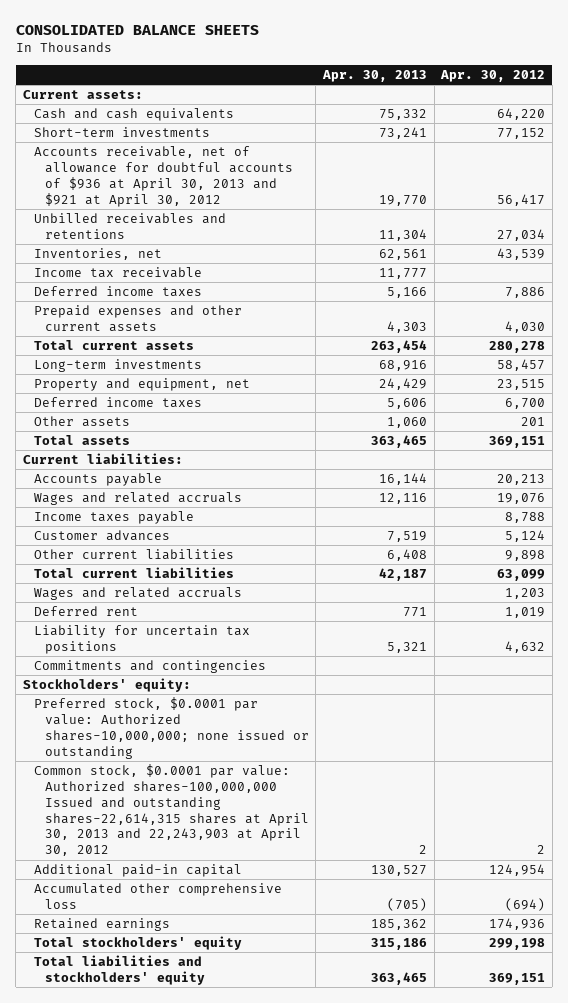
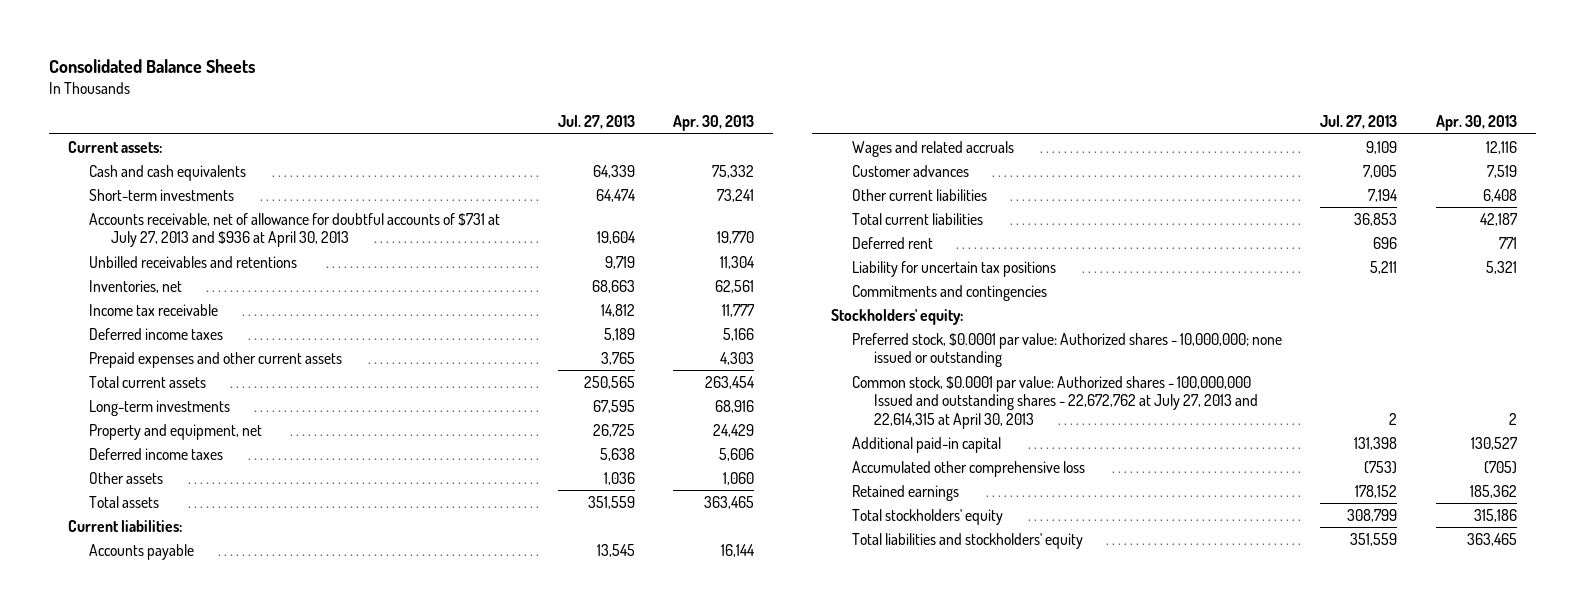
[15,25,259,36] CONSOLIDATED BALANCE SHEETS -> [48,58,255,73] Consolidated Balance Sheets
[440,70,546,83] Apr. 30, 2012 -> none
none -> [557,115,635,130] Jul. 27, 2013
[33,146,293,207] Accounts receivable, net of allowance for doubtful accounts of $936 at April 30, 2013 and $921 at April 30, 2012 -> [89,212,501,248] Accounts receivable, net of allowance for doubtful accounts of $731 at July 27, 2013 and $936 at April 30, 2013
[33,511,194,525] Income taxes payable -> none
[33,587,242,601] Wages and related accruals -> none
[33,697,309,759] Preferred stock, $0.0001 par value: Authorized shares-10,000,000; none issued or outstanding -> [852,332,1283,368] Preferred stock, $0.0001 par value: Authorized shares - 10,000,000; none issued or outstanding
[33,764,309,857] Common stock, $0.0001 par value: Authorized shares-100,000,000 Issued and outstanding shares-22,614,315 shares at April 30, 2013 and 22,243,903 at April 30, 2012 -> [852,375,1259,429] Common stock, $0.0001 par value: Authorized shares - 100,000,000 Issued and outstanding shares - 22,672,762 at July 27, 2013 and 22,614,315 at April 30, 2013

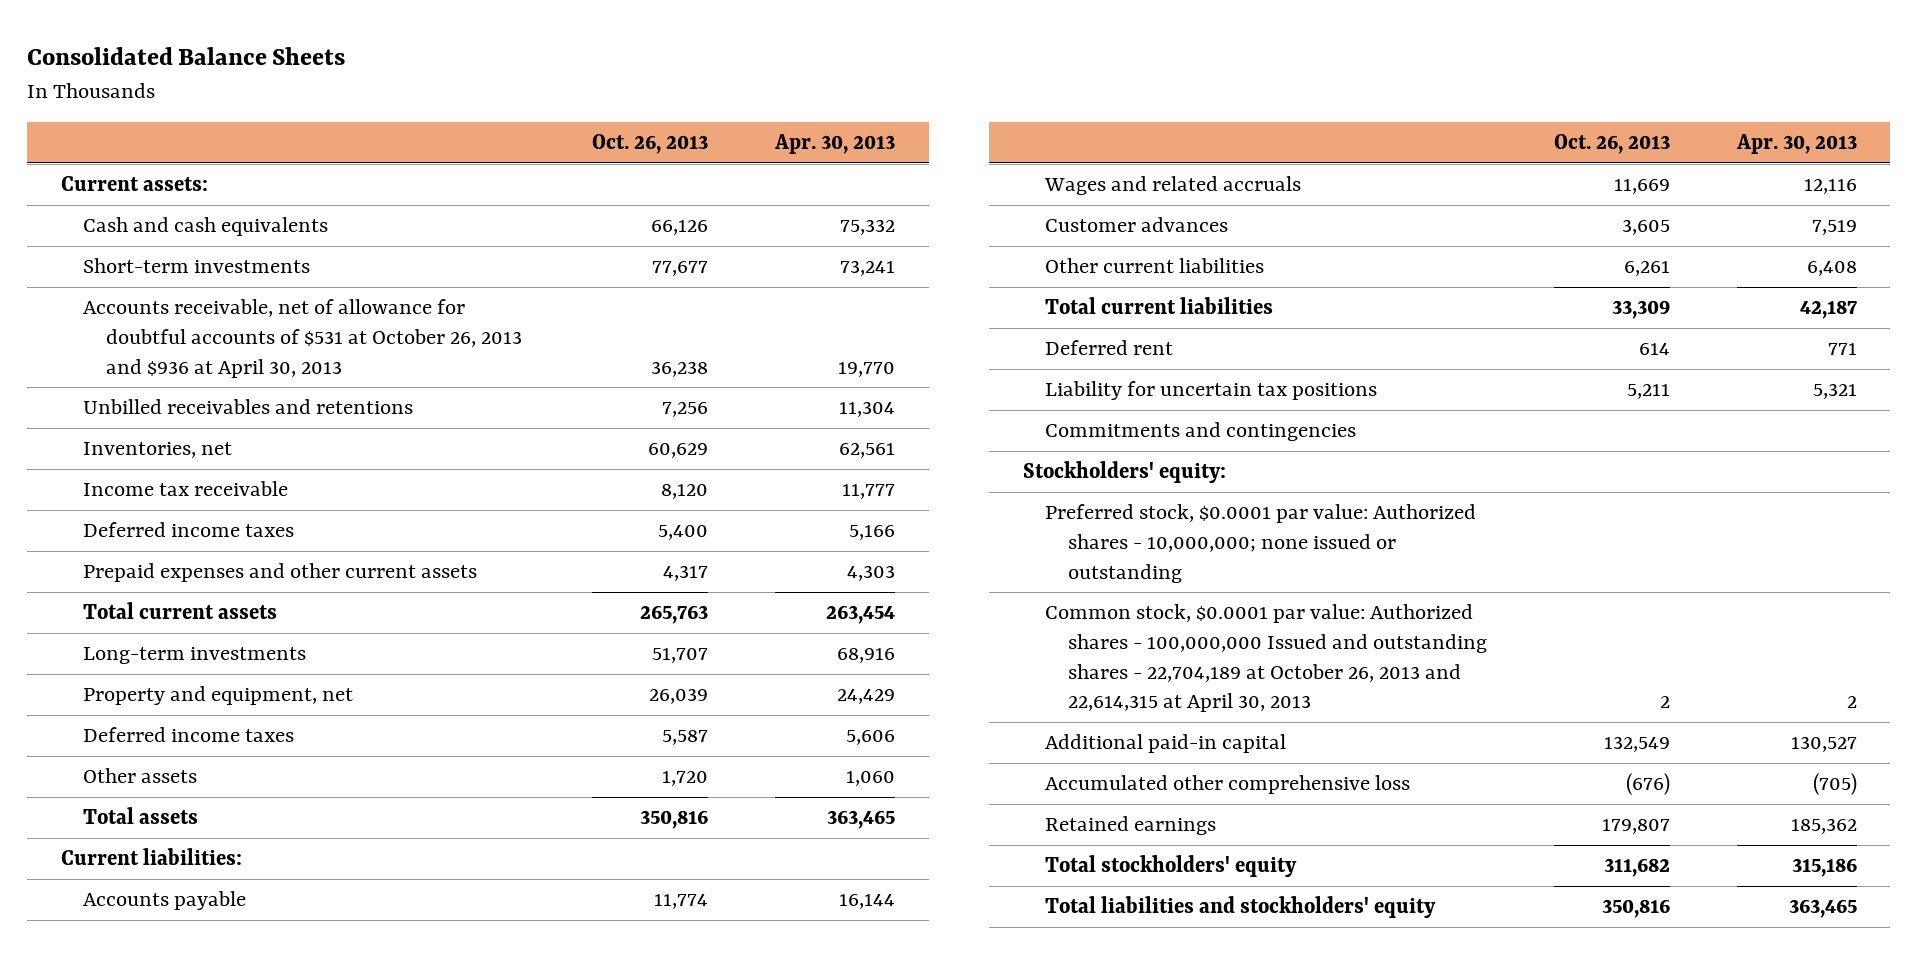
[557,115,635,130] Jul. 27, 2013 -> none
none -> [592,134,709,155] Oct. 26, 2013
[89,212,501,248] Accounts receivable, net of allowance for doubtful accounts of $731 at July 27, 2013 and $936 at April 30, 2013 -> [83,299,523,378] Accounts receivable, net of allowance for doubtful accounts of $531 at October 26, 2013 and $936 at April 30, 2013
[852,375,1259,429] Common stock, $0.0001 par value: Authorized shares - 100,000,000 Issued and outstanding shares - 22,672,762 at July 27, 2013 and 22,614,315 at April 30, 2013 -> [1045,604,1487,713] Common stock, $0.0001 par value: Authorized shares - 100,000,000 Issued and outstanding shares - 22,704,189 at October 26, 2013 and 22,614,315 at April 30, 2013

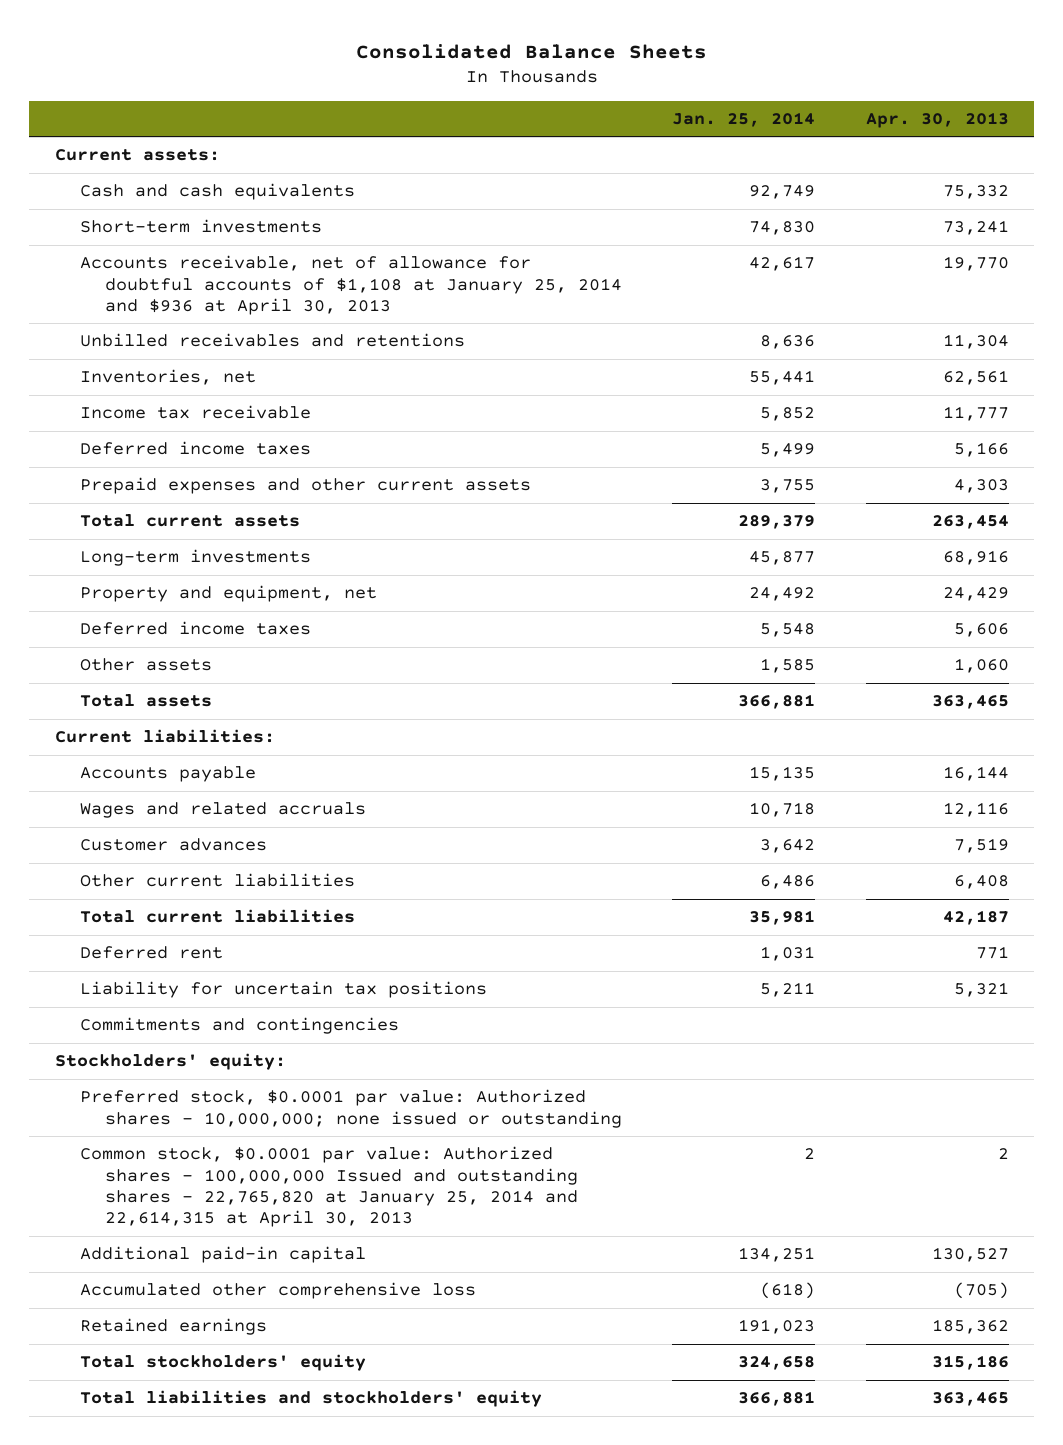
[592,134,709,155] Oct. 26, 2013 -> none
none -> [672,111,816,127] Jan. 25, 2014
[83,299,523,378] Accounts receivable, net of allowance for doubtful accounts of $531 at October 26, 2013 and $936 at April 30, 2013 -> [79,255,622,315] Accounts receivable, net of allowance for doubtful accounts of $1,108 at January 25, 2014 and $936 at April 30, 2013
[1045,604,1487,713] Common stock, $0.0001 par value: Authorized shares - 100,000,000 Issued and outstanding shares - 22,704,189 at October 26, 2013 and 22,614,315 at April 30, 2013 -> [79,1146,578,1228] Common stock, $0.0001 par value: Authorized shares - 100,000,000 Issued and outstanding shares - 22,765,820 at January 25, 2014 and 22,614,315 at April 30, 2013

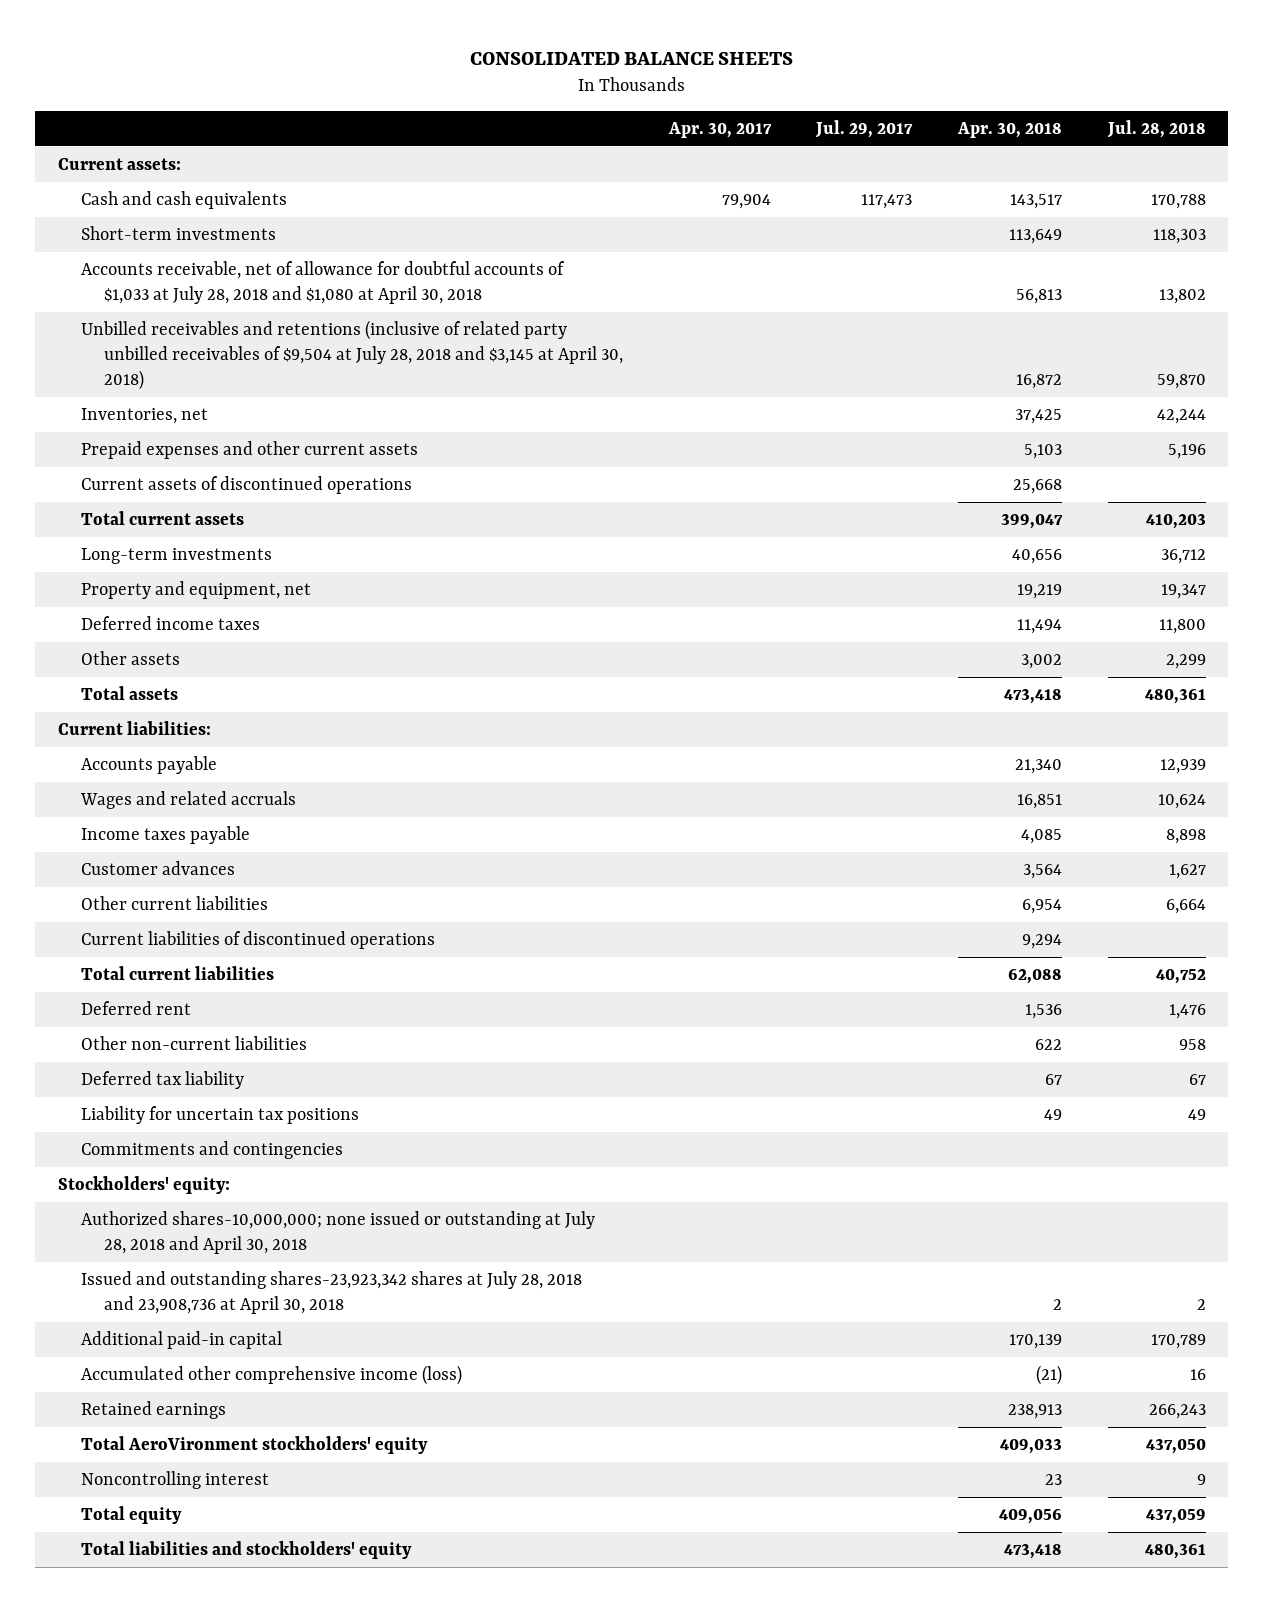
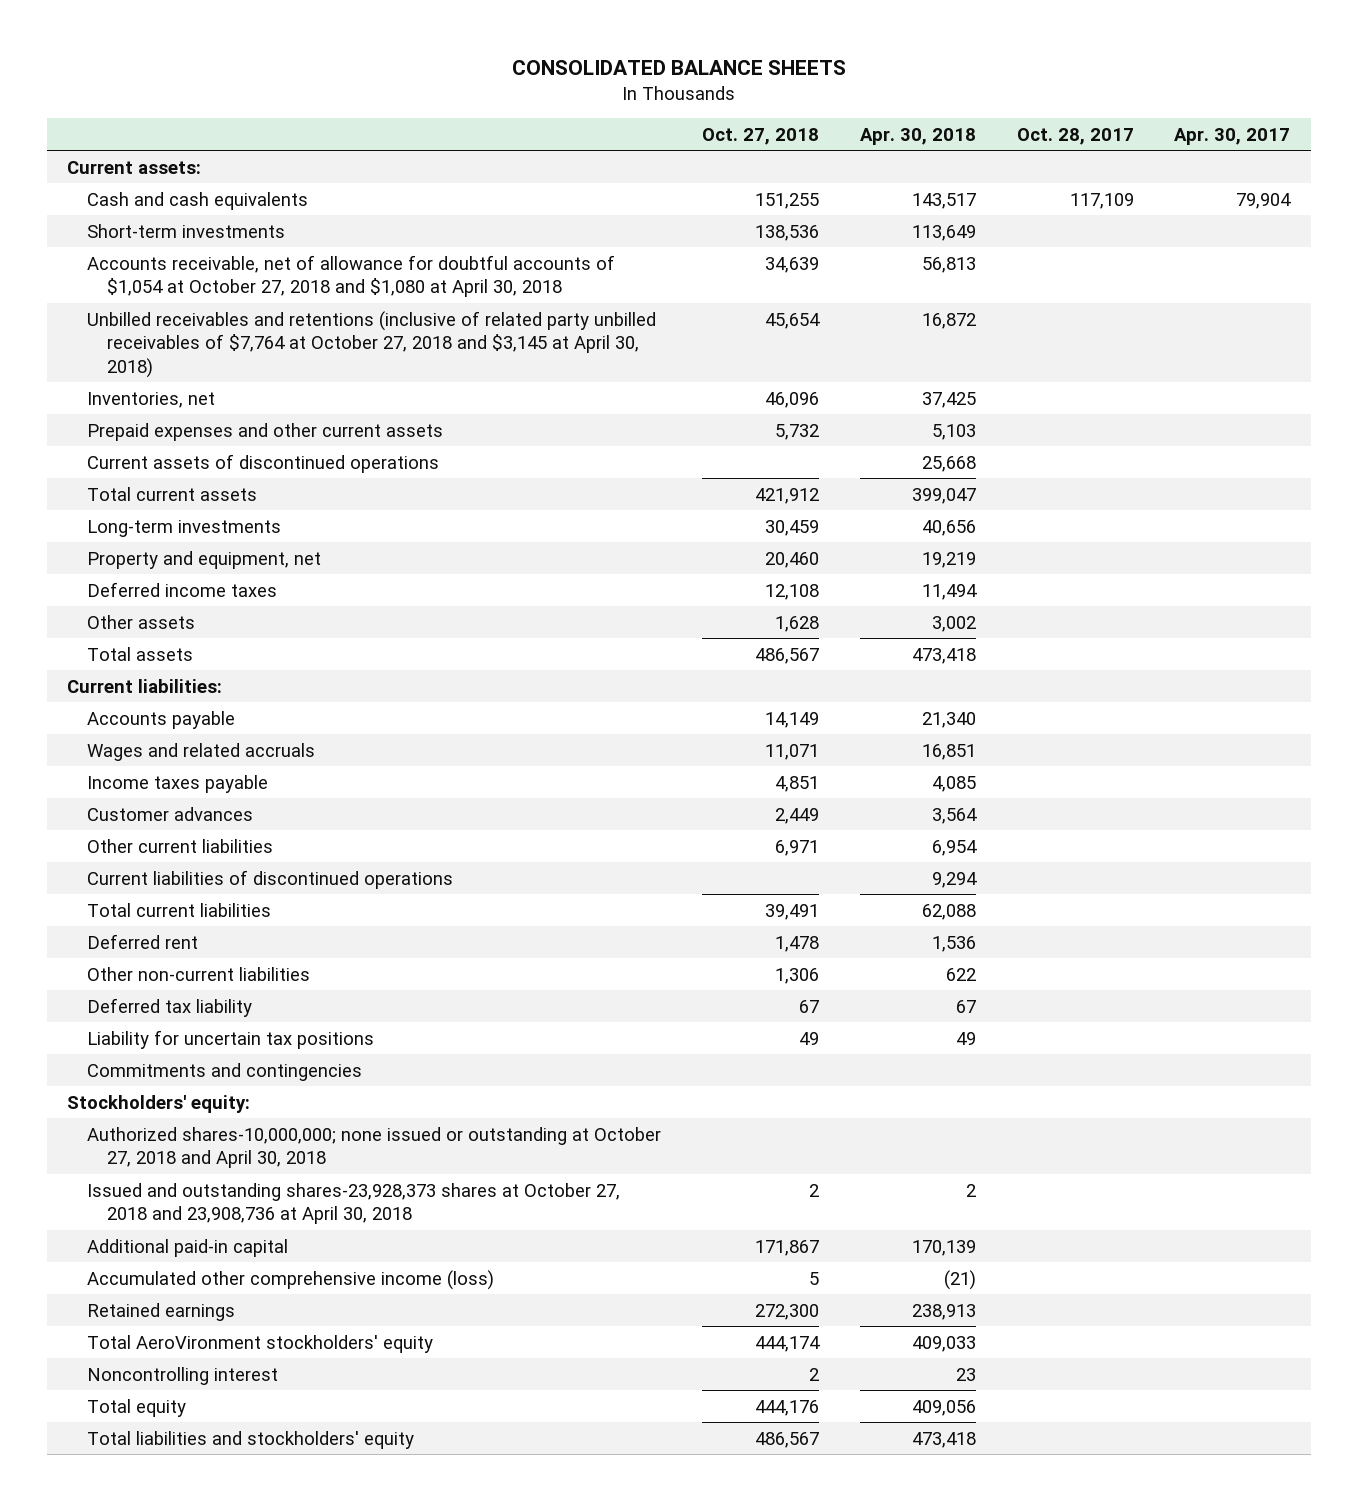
[815,119,914,138] Jul. 29, 2017 -> none
[1106,119,1206,138] Jul. 28, 2018 -> none
none -> [701,127,819,145] Oct. 27, 2018
none -> [1016,127,1134,145] Oct. 28, 2017
[80,261,565,305] Accounts receivable, net of allowance for doubtful accounts of $1,033 at July 28, 2018 and $1,080 at April 30, 2018 -> [86,254,615,298] Accounts receivable, net of allowance for doubtful accounts of $1,054 at October 27, 2018 and $1,080 at April 30, 2018
[80,320,623,391] Unbilled receivables and retentions (inclusive of related party unbilled receivables of $9,504 at July 28, 2018 and $3,145 at April 30, 2018) -> [86,310,656,378] Unbilled receivables and retentions (inclusive of related party unbilled receivables of $7,764 at October 27, 2018 and $3,145 at April 30, 2018)
[80,1211,595,1255] Authorized shares-10,000,000; none issued or outstanding at July 28, 2018 and April 30, 2018 -> [86,1126,661,1169] Authorized shares-10,000,000; none issued or outstanding at October 27, 2018 and April 30, 2018
[80,1271,582,1315] Issued and outstanding shares-23,923,342 shares at July 28, 2018 and 23,908,736 at April 30, 2018 -> [86,1182,620,1225] Issued and outstanding shares-23,928,373 shares at October 27, 2018 and 23,908,736 at April 30, 2018

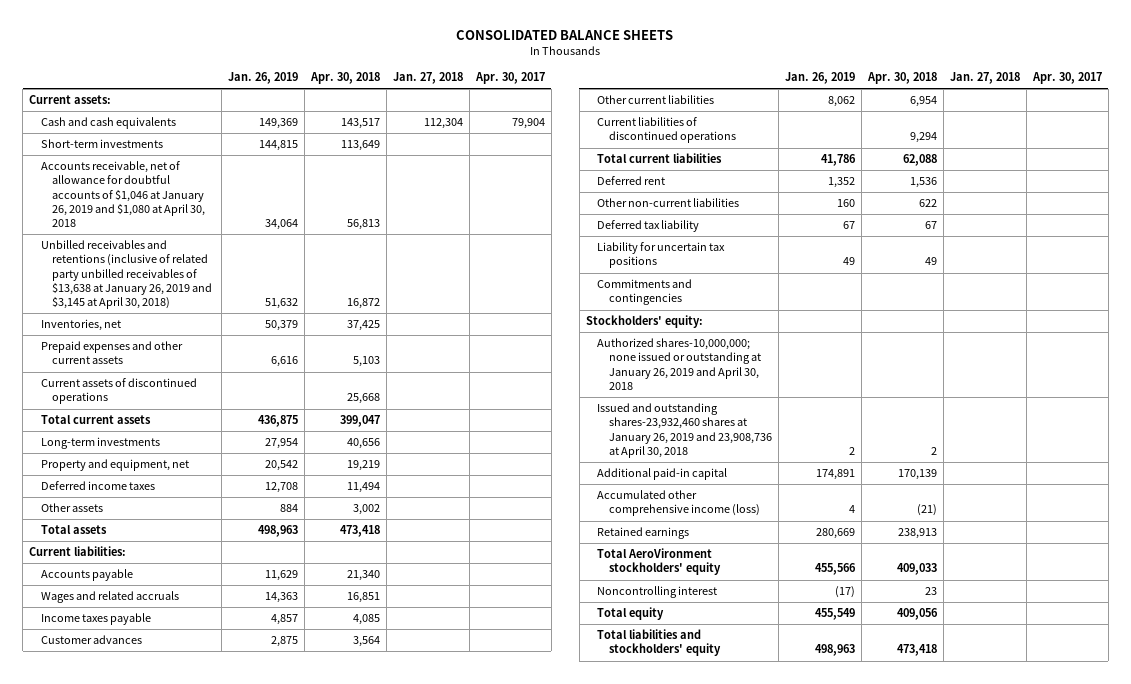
[701,127,819,145] Oct. 27, 2018 -> none
[1016,127,1134,145] Oct. 28, 2017 -> none
none -> [228,72,299,85] Jan. 26, 2019
none -> [393,72,464,85] Jan. 27, 2018
[86,254,615,298] Accounts receivable, net of allowance for doubtful accounts of $1,054 at October 27, 2018 and $1,080 at April 30, 2018 -> [40,161,206,227] Accounts receivable, net of allowance for doubtful accounts of $1,046 at January 26, 2019 and $1,080 at April 30, 2018
[86,310,656,378] Unbilled receivables and retentions (inclusive of related party unbilled receivables of $7,764 at October 27, 2018 and $3,145 at April 30, 2018) -> [40,240,213,309] Unbilled receivables and retentions (inclusive of related party unbilled receivables of $13,638 at January 26, 2019 and $3,145 at April 30, 2018)
[86,1126,661,1169] Authorized shares-10,000,000; none issued or outstanding at October 27, 2018 and April 30, 2018 -> [597,338,761,390] Authorized shares-10,000,000; none issued or outstanding at January 26, 2019 and April 30, 2018
[86,1182,620,1225] Issued and outstanding shares-23,928,373 shares at October 27, 2018 and 23,908,736 at April 30, 2018 -> [597,403,772,458] Issued and outstanding shares-23,932,460 shares at January 26, 2019 and 23,908,736 at April 30, 2018

